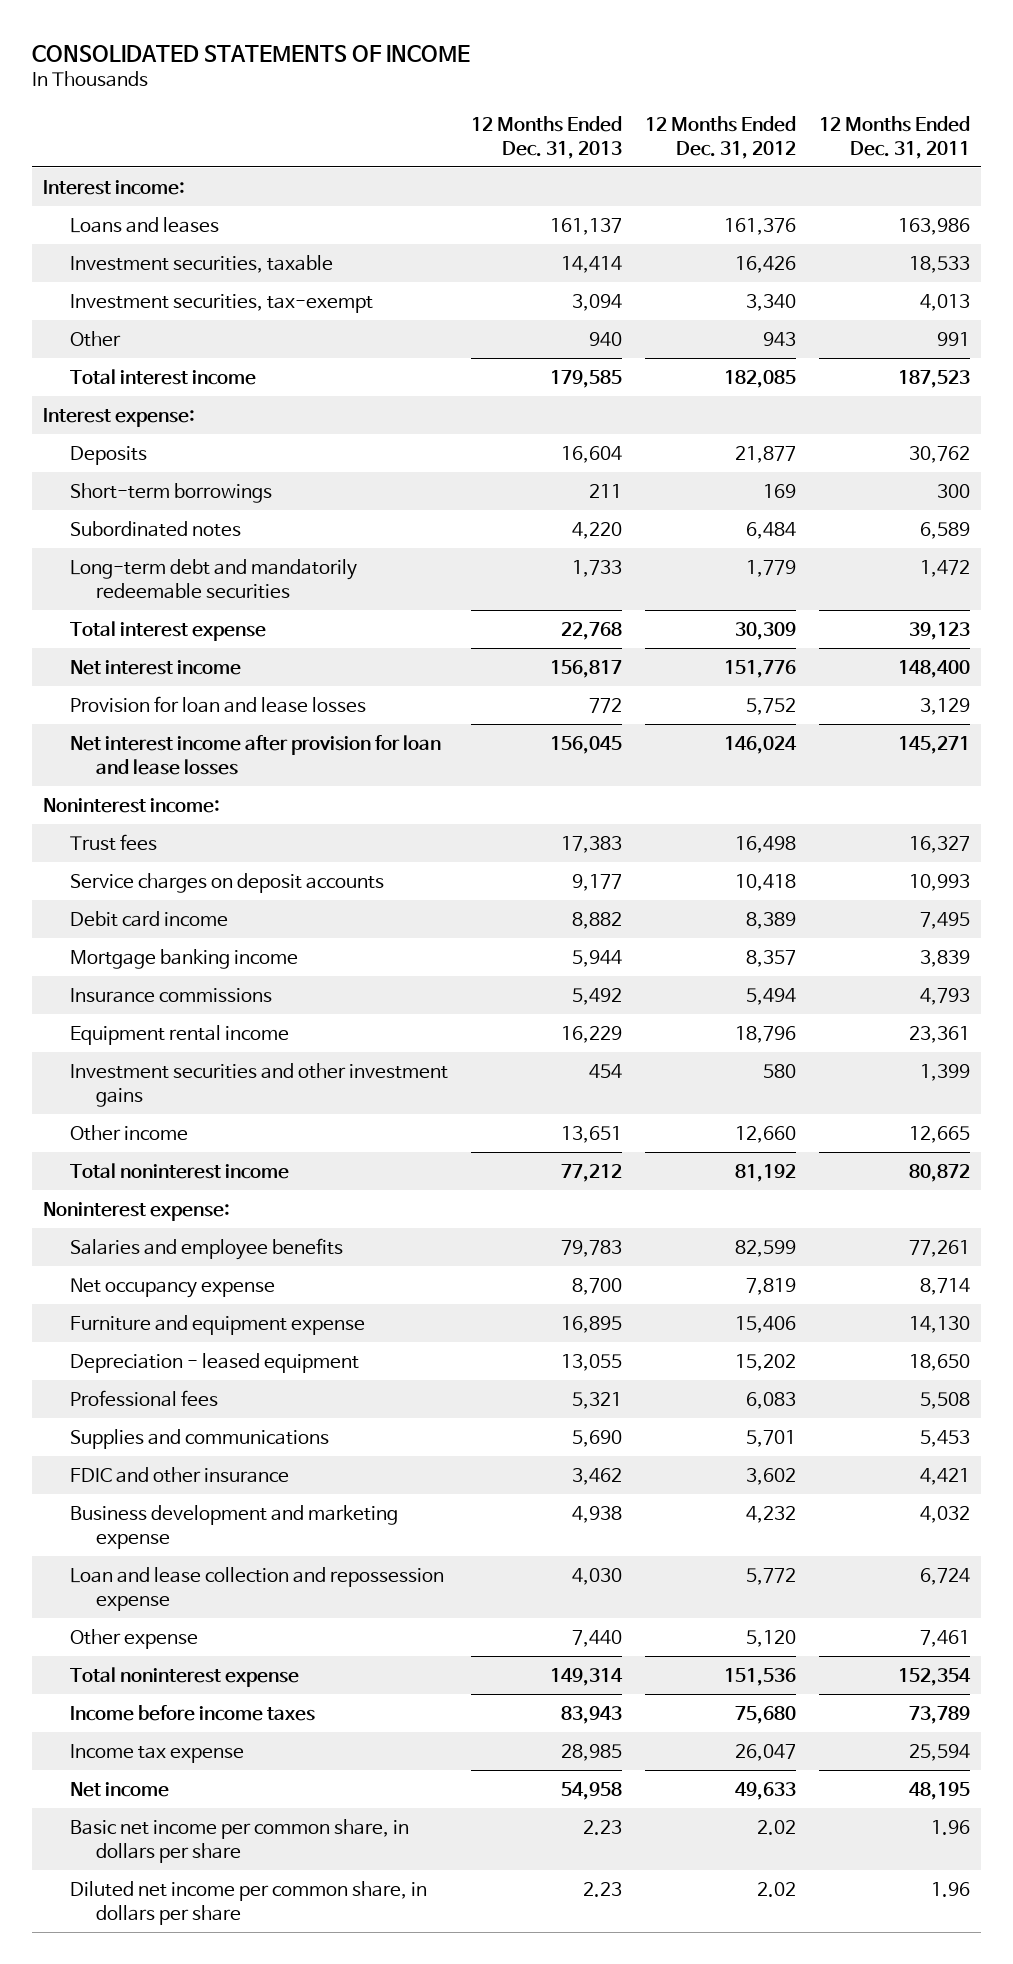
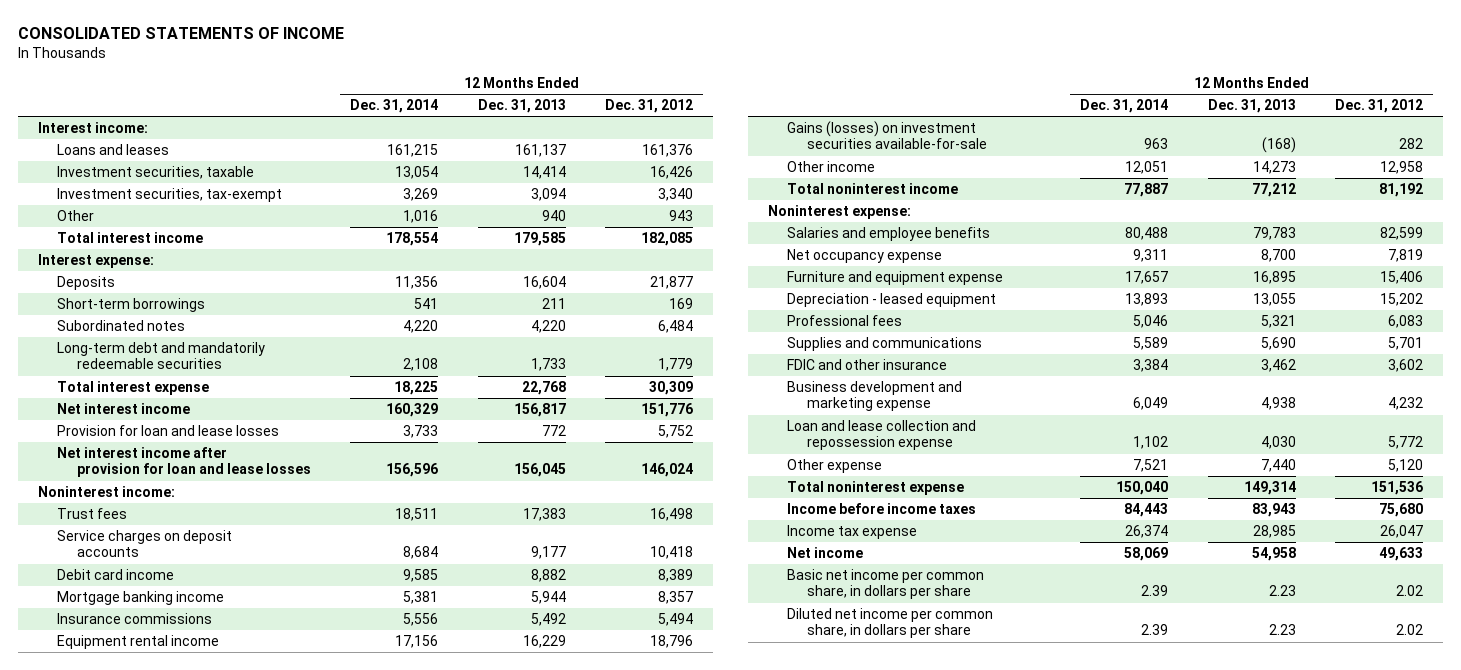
[818,115,970,159] 12 Months Ended Dec. 31, 2011 -> none
none -> [350,99,439,114] Dec. 31, 2014
[69,1062,448,1107] Investment securities and other investment gains -> none
none -> [787,121,987,150] Gains (losses) on investment securities available-for-sale
[560,1125,622,1143] 13,651 -> [1252,161,1296,175] 14,273
[734,1125,796,1143] 12,660 -> [1380,161,1424,175] 12,958

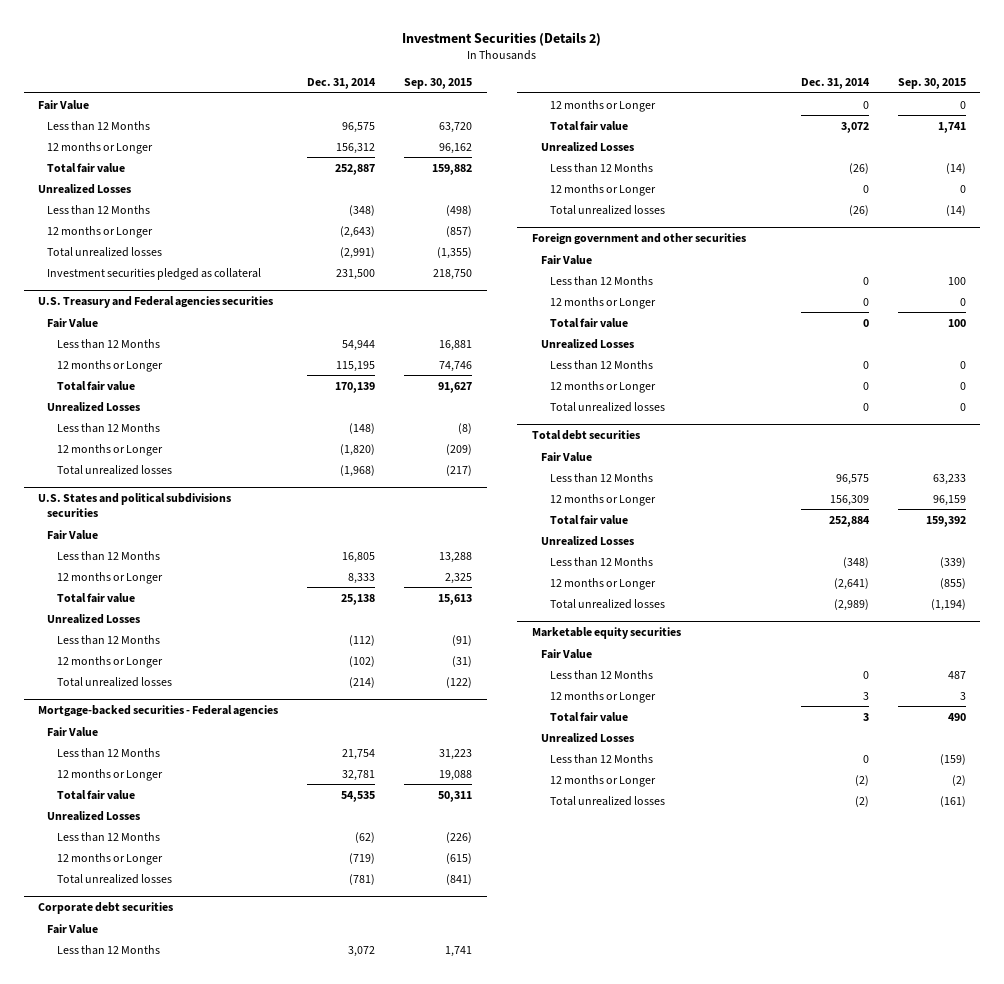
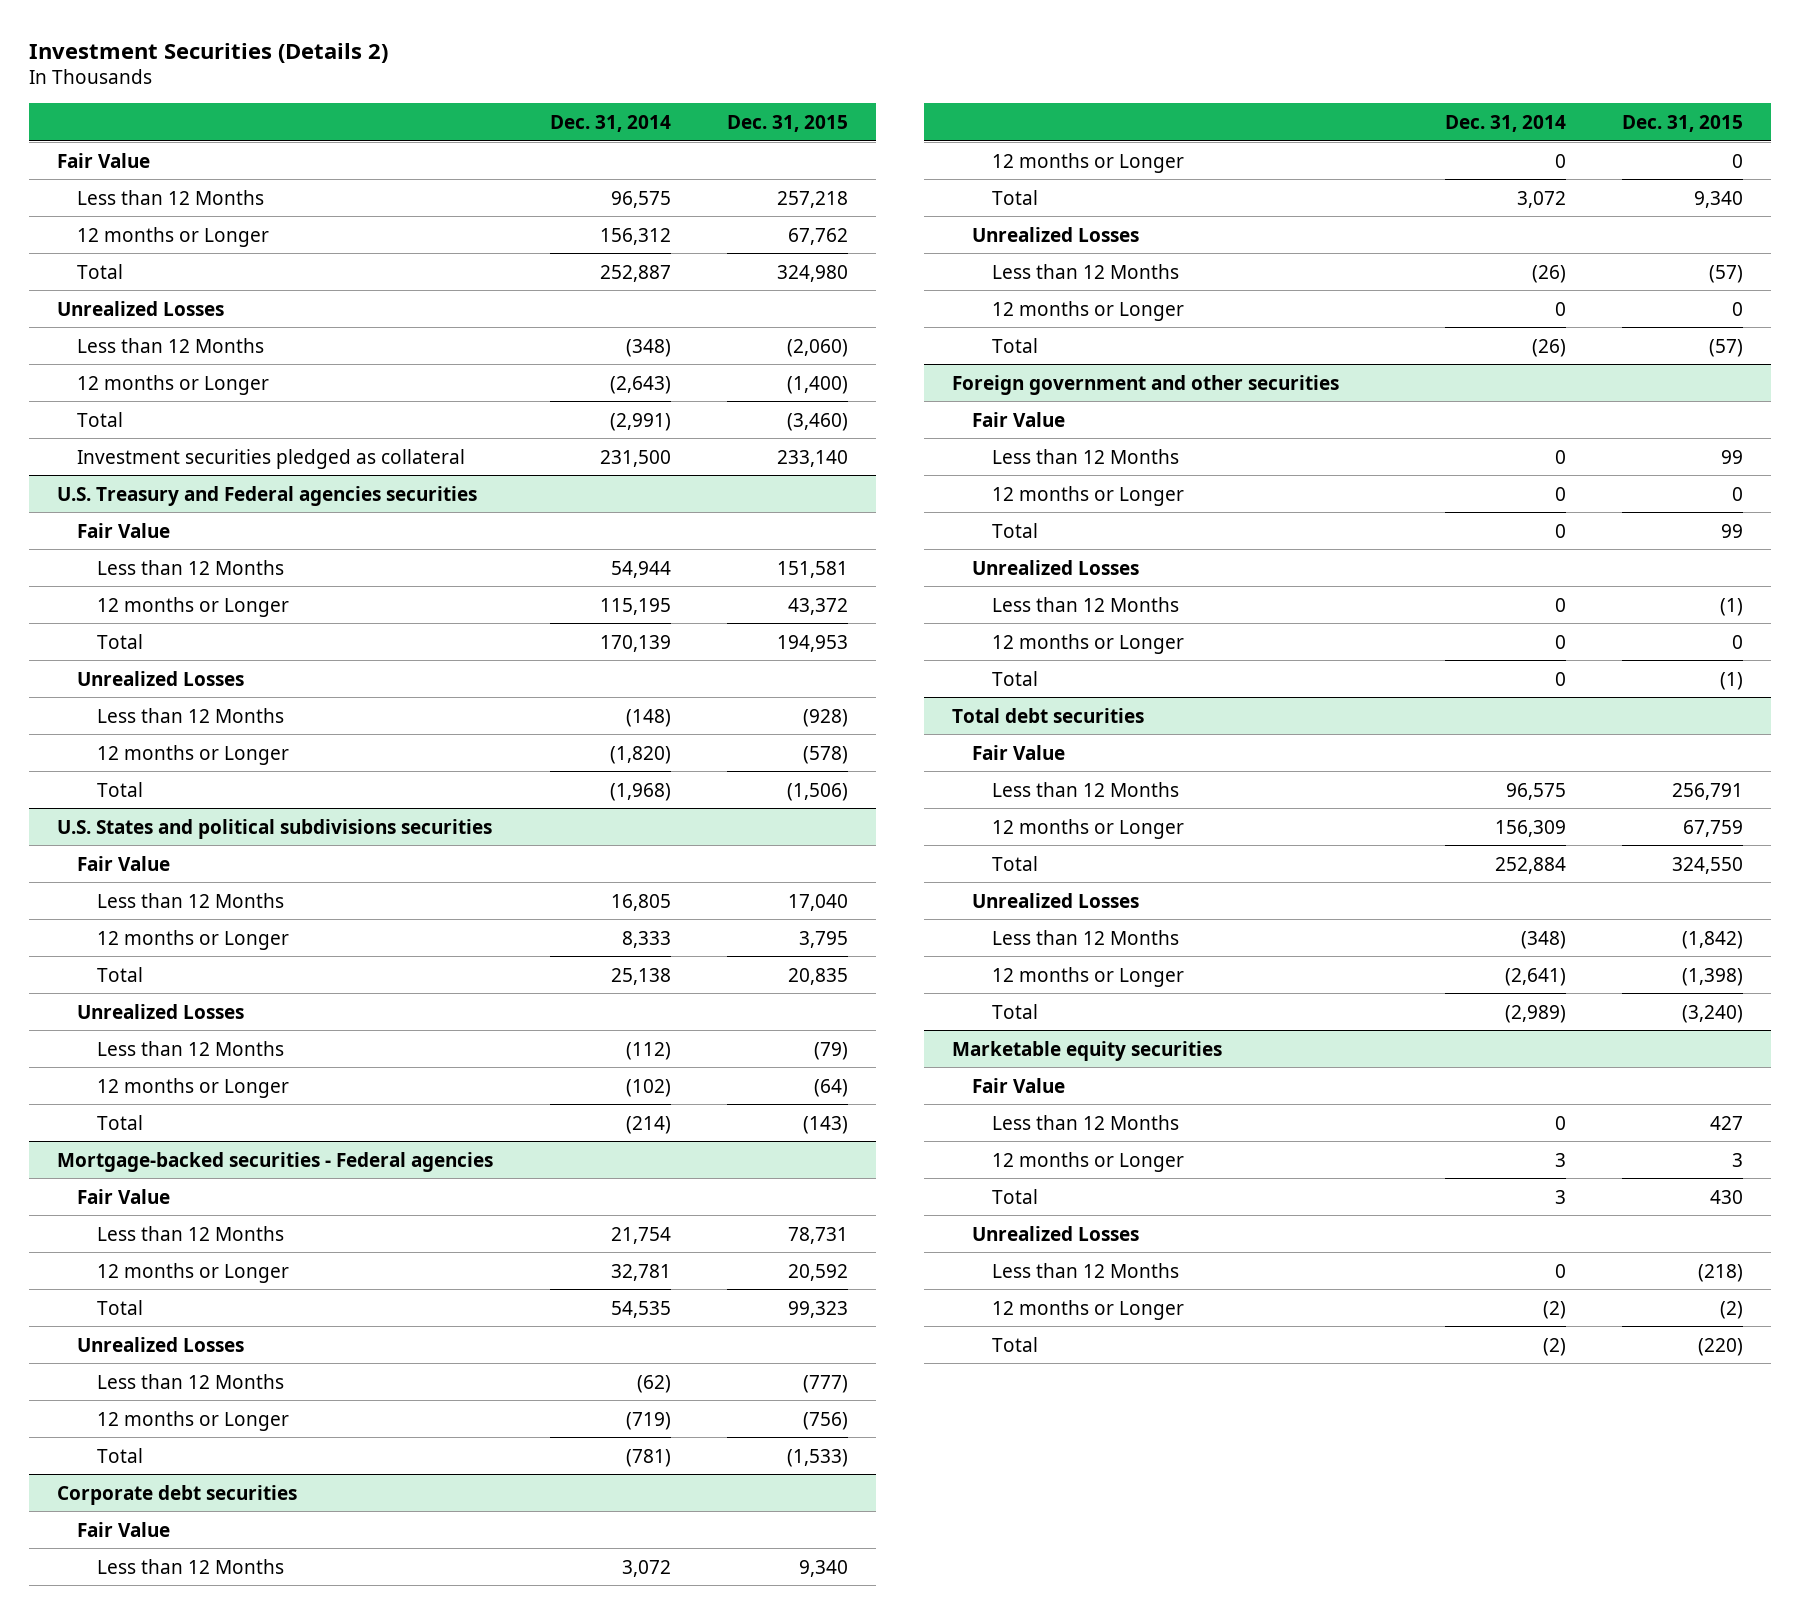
[404,78,473,90] Sep. 30, 2015 -> none
none -> [726,115,848,133] Dec. 31, 2015
[47,162,126,173] Total fair value -> [76,263,123,279] Total
[47,246,163,257] Total unrealized losses -> [76,411,123,427] Total
[56,380,135,391] Total fair value -> [96,633,143,649] Total
[56,464,172,475] Total unrealized losses -> [96,781,143,797] Total
[56,592,135,603] Total fair value -> [96,966,143,982] Total
[56,676,172,687] Total unrealized losses -> [96,1114,143,1130] Total
[56,789,135,800] Total fair value -> [96,1299,143,1315] Total
[56,873,172,884] Total unrealized losses -> [96,1447,143,1463] Total
[550,120,629,131] Total fair value -> [991,189,1038,205] Total
[550,204,666,215] Total unrealized losses -> [991,337,1038,353] Total
[550,317,629,328] Total fair value -> [991,522,1038,538] Total
[550,401,666,412] Total unrealized losses -> [991,670,1038,686] Total
[550,514,629,525] Total fair value -> [991,855,1038,871] Total
[550,598,666,609] Total unrealized losses -> [991,1003,1038,1019] Total
[550,711,629,722] Total fair value -> [991,1188,1038,1204] Total
[550,795,666,806] Total unrealized losses -> [991,1336,1038,1352] Total

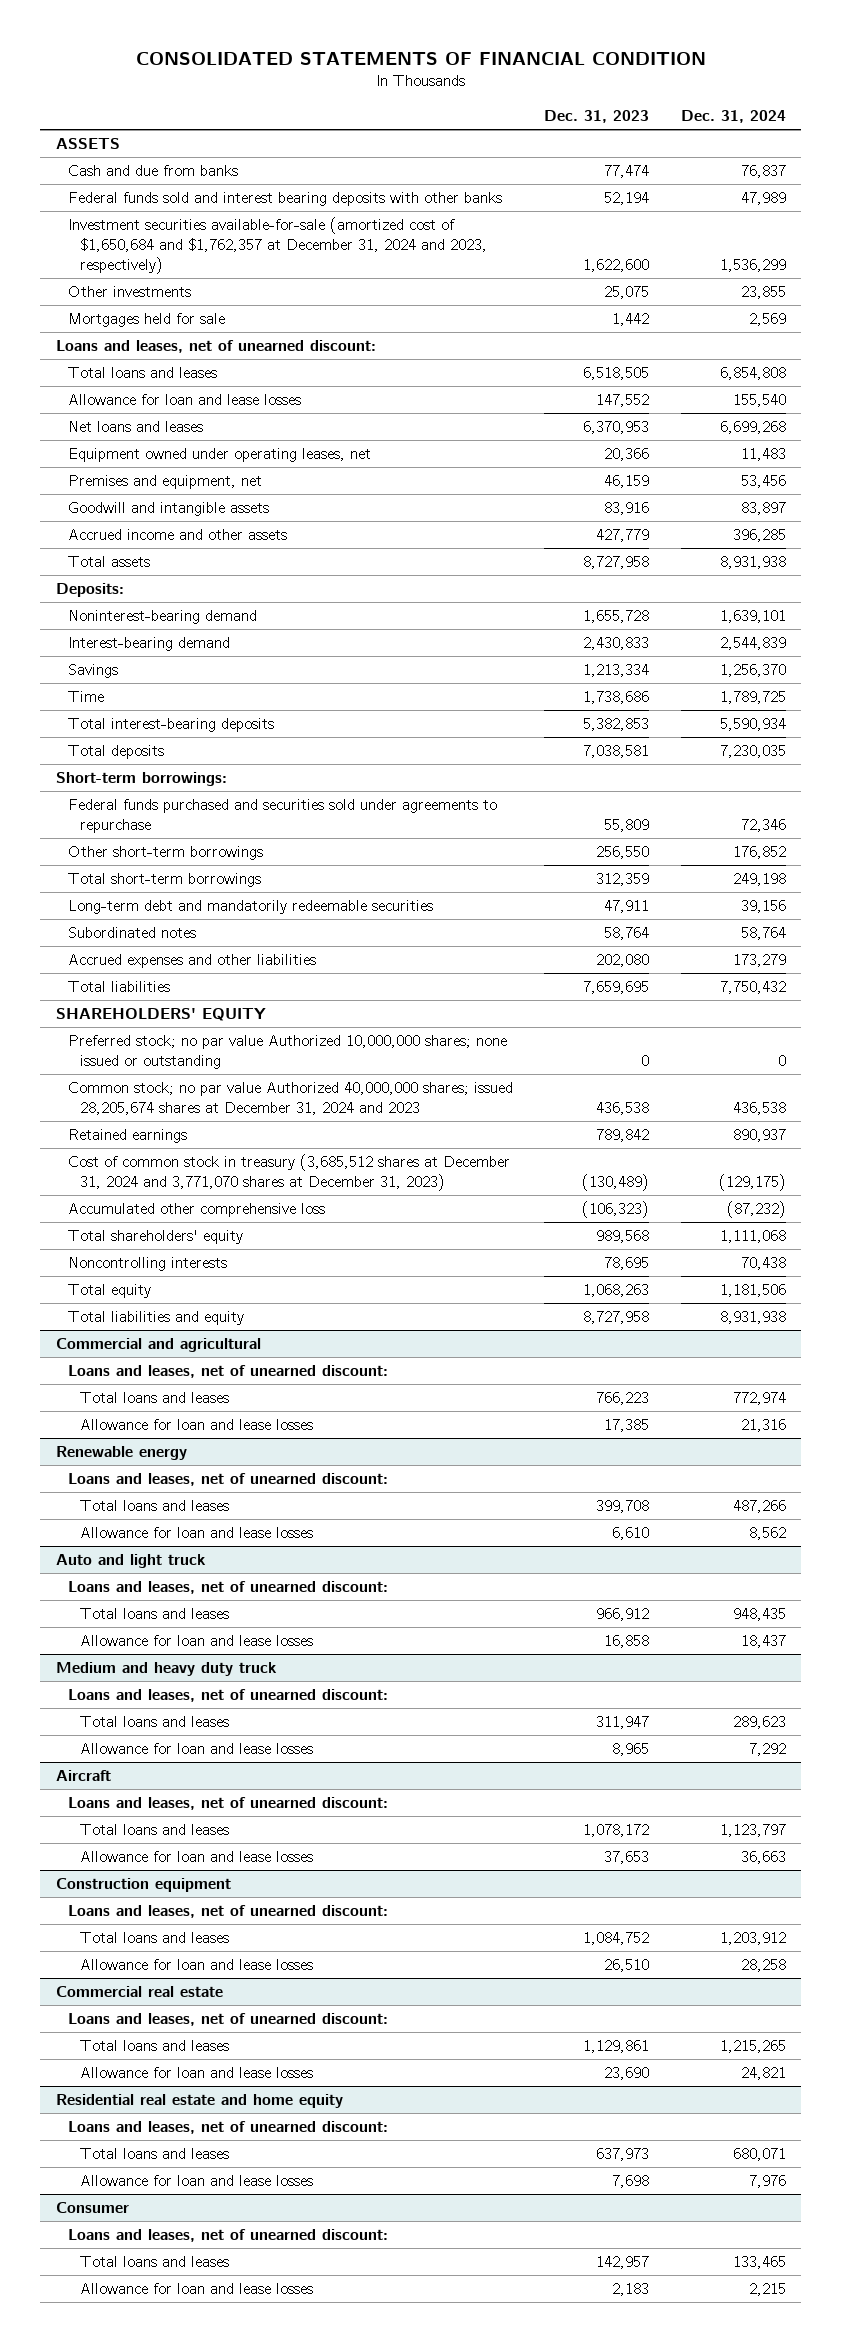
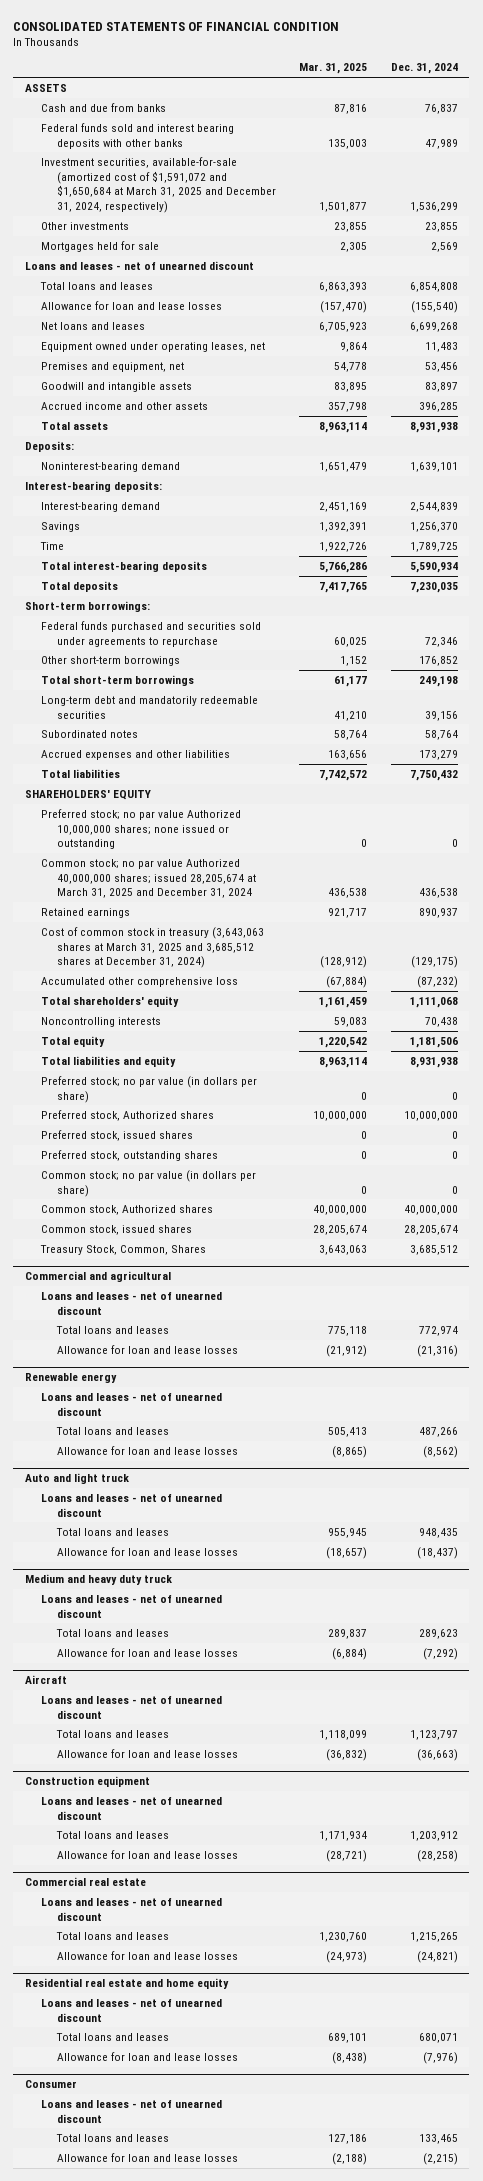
[544,110,650,124] Dec. 31, 2023 -> none
none -> [299,63,368,75] Mar. 31, 2025
[67,216,488,274] Investment securities available-for-sale (amortized cost of $1,650,684 and $1,762,357 at December 31, 2024 and 2023, respectively) -> [40,156,276,213] Investment securities, available-for-sale (amortized cost of $1,591,072 and $1,650,684 at March 31, 2025 and December 31, 2024, respectively)
[55,339,376,353] Loans and leases, net of unearned discount: -> [25,260,255,270] Loans and leases - net of unearned discount
[732,393,786,407] 155,540 -> [410,300,458,313] (155,540)
none -> [25,480,163,492] Interest-bearing deposits:
[67,1081,513,1115] Common stock; no par value Authorized 40,000,000 shares; issued 28,205,674 shares at December 31, 2024 and 2023 -> [40,858,256,899] Common stock; no par value Authorized 40,000,000 shares; issued 28,205,674 at March 31, 2025 and December 31, 2024
[67,1153,510,1191] Cost of common stock in treasury (3,685,512 shares at December 31, 2024 and 3,771,070 shares at December 31, 2023) -> [40,926,264,969] Cost of common stock in treasury (3,643,063 shares at March 31, 2025 and 3,685,512 shares at December 31, 2024)
none -> [40,1075,257,1103] Preferred stock; no par value (in dollars per share)
none -> [40,1109,214,1121] Preferred stock, Authorized shares
none -> [40,1129,193,1141] Preferred stock, issued shares
none -> [40,1149,218,1161] Preferred stock, outstanding shares
none -> [40,1169,256,1197] Common stock; no par value (in dollars per share)
none -> [40,1204,213,1215] Common stock, Authorized shares
none -> [40,1224,192,1235] Common stock, issued shares
none -> [39,1244,206,1255] Treasury Stock, Common, Shares
[67,1364,388,1378] Loans and leases, net of unearned discount: -> [40,1291,222,1315] Loans and leases - net of unearned discount
[740,1418,786,1432] 21,316 -> [416,1344,458,1357] (21,316)
[67,1472,388,1486] Loans and leases, net of unearned discount: -> [40,1392,222,1416] Loans and leases - net of unearned discount
[748,1526,786,1540] 8,562 -> [422,1445,458,1458] (8,562)
[67,1580,388,1594] Loans and leases, net of unearned discount: -> [40,1493,222,1517] Loans and leases - net of unearned discount
[740,1634,786,1648] 18,437 -> [416,1546,458,1559] (18,437)
[67,1688,388,1702] Loans and leases, net of unearned discount: -> [40,1594,222,1618] Loans and leases - net of unearned discount
[748,1742,786,1756] 7,292 -> [422,1647,458,1660] (7,292)
[67,1796,388,1810] Loans and leases, net of unearned discount: -> [40,1695,222,1719] Loans and leases - net of unearned discount
[740,1850,786,1864] 36,663 -> [416,1748,458,1761] (36,663)
[67,1904,388,1918] Loans and leases, net of unearned discount: -> [40,1796,222,1820] Loans and leases - net of unearned discount
[740,1958,786,1972] 28,258 -> [416,1849,458,1862] (28,258)
[67,2012,388,2026] Loans and leases, net of unearned discount: -> [40,1897,222,1921] Loans and leases - net of unearned discount
[740,2066,786,2080] 24,821 -> [416,1950,458,1963] (24,821)
[67,2120,388,2134] Loans and leases, net of unearned discount: -> [40,1998,222,2022] Loans and leases - net of unearned discount
[748,2174,786,2188] 7,976 -> [422,2051,458,2064] (7,976)
[67,2228,388,2242] Loans and leases, net of unearned discount: -> [40,2099,222,2123] Loans and leases - net of unearned discount
[748,2282,786,2296] 2,215 -> [422,2152,458,2165] (2,215)

